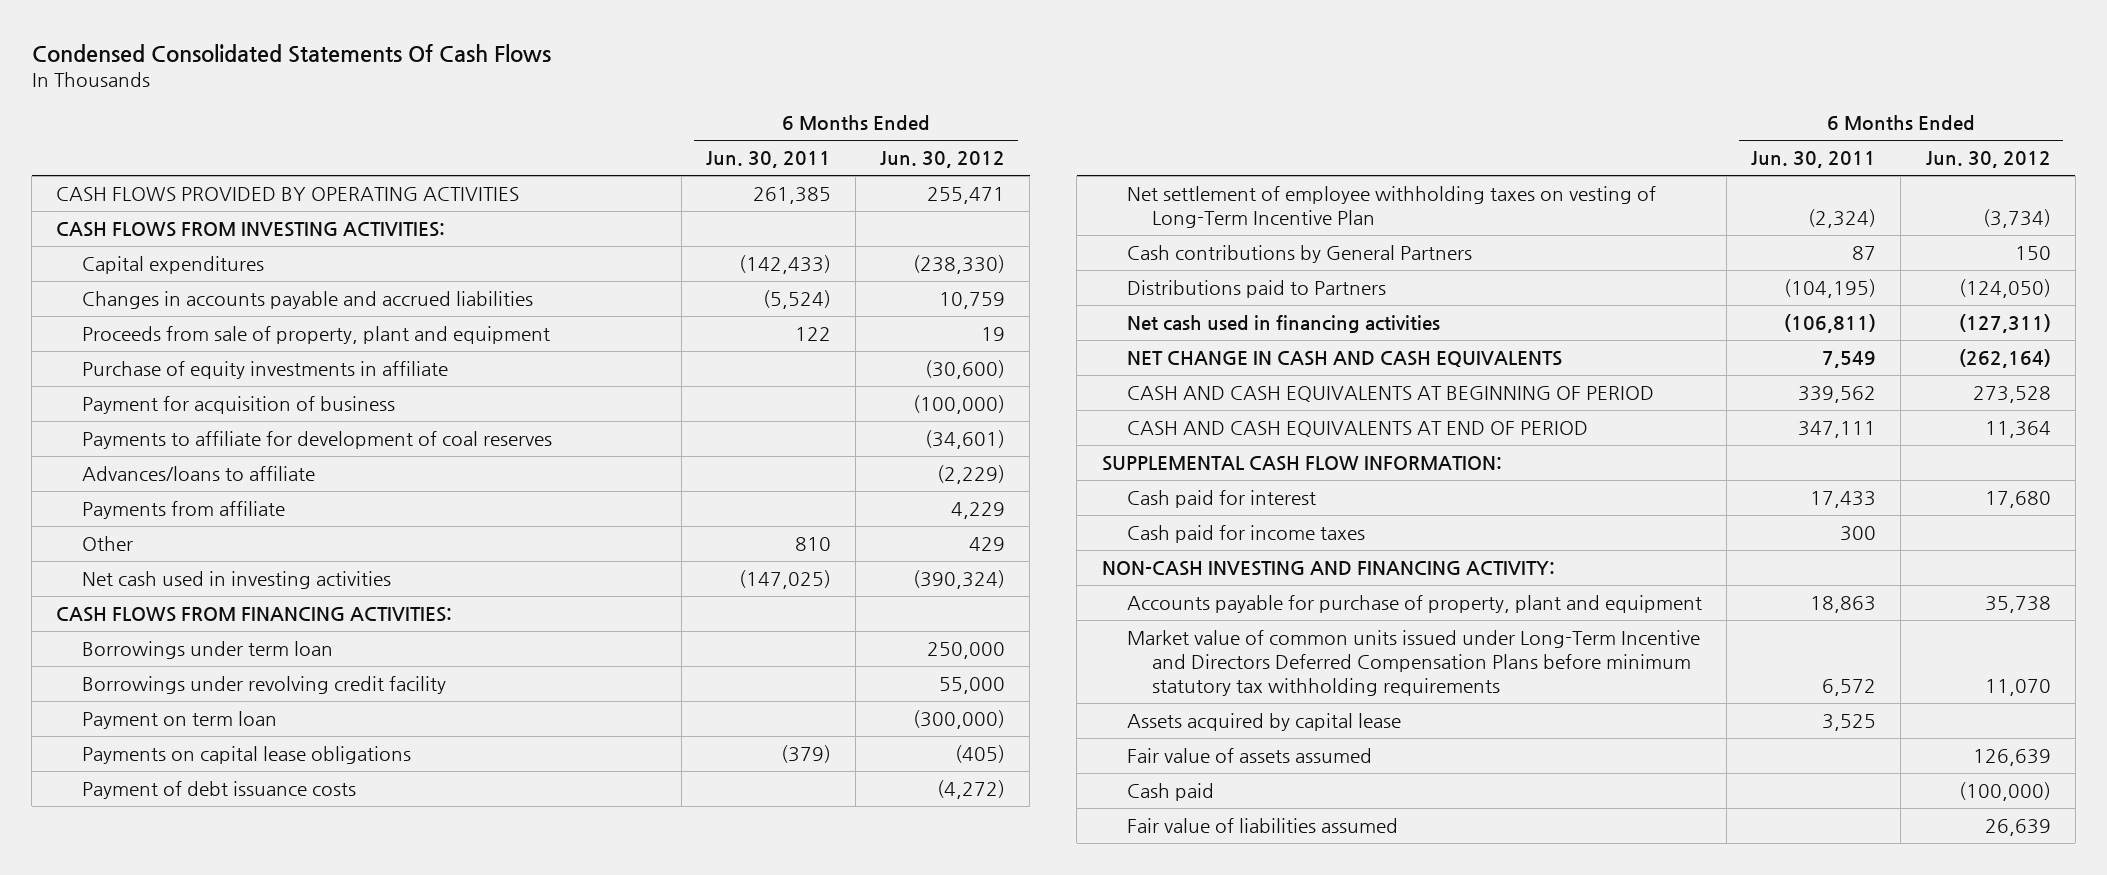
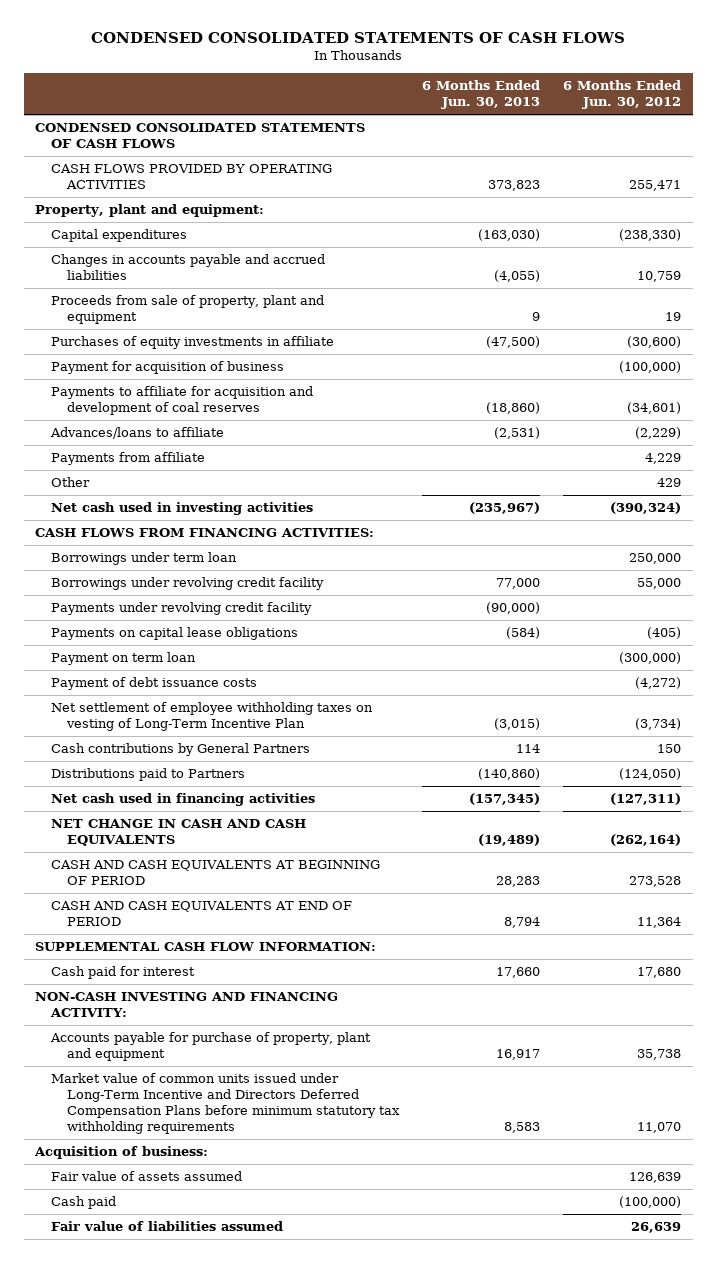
[31,43,551,63] Condensed Consolidated Statements Of Cash Flows -> [91,32,626,44] CONDENSED CONSOLIDATED STATEMENTS OF CASH FLOWS
[705,151,831,169] Jun. 30, 2011 -> none
none -> [422,80,541,110] 6 Months Ended Jun. 30, 2013
none -> [35,123,366,149] CONDENSED CONSOLIDATED STATEMENTS OF CASH FLOWS
[56,222,446,238] CASH FLOWS FROM INVESTING ACTIVITIES: -> none
none -> [35,204,265,218] Property, plant and equipment:
[81,361,448,380] Purchase of equity investments in affiliate -> [51,336,335,350] Purchases of equity investments in affiliate
[81,431,552,450] Payments to affiliate for development of coal reserves -> [51,386,314,416] Payments to affiliate for acquisition and development of coal reserves
none -> [51,602,313,616] Payments under revolving credit facility
[81,711,277,730] Payment on term loan -> [51,652,197,666] Payment on term loan
[1126,525,1365,544] Cash paid for income taxes -> none
[1126,713,1401,732] Assets acquired by capital lease -> none
none -> [34,1146,209,1160] Acquisition of business:

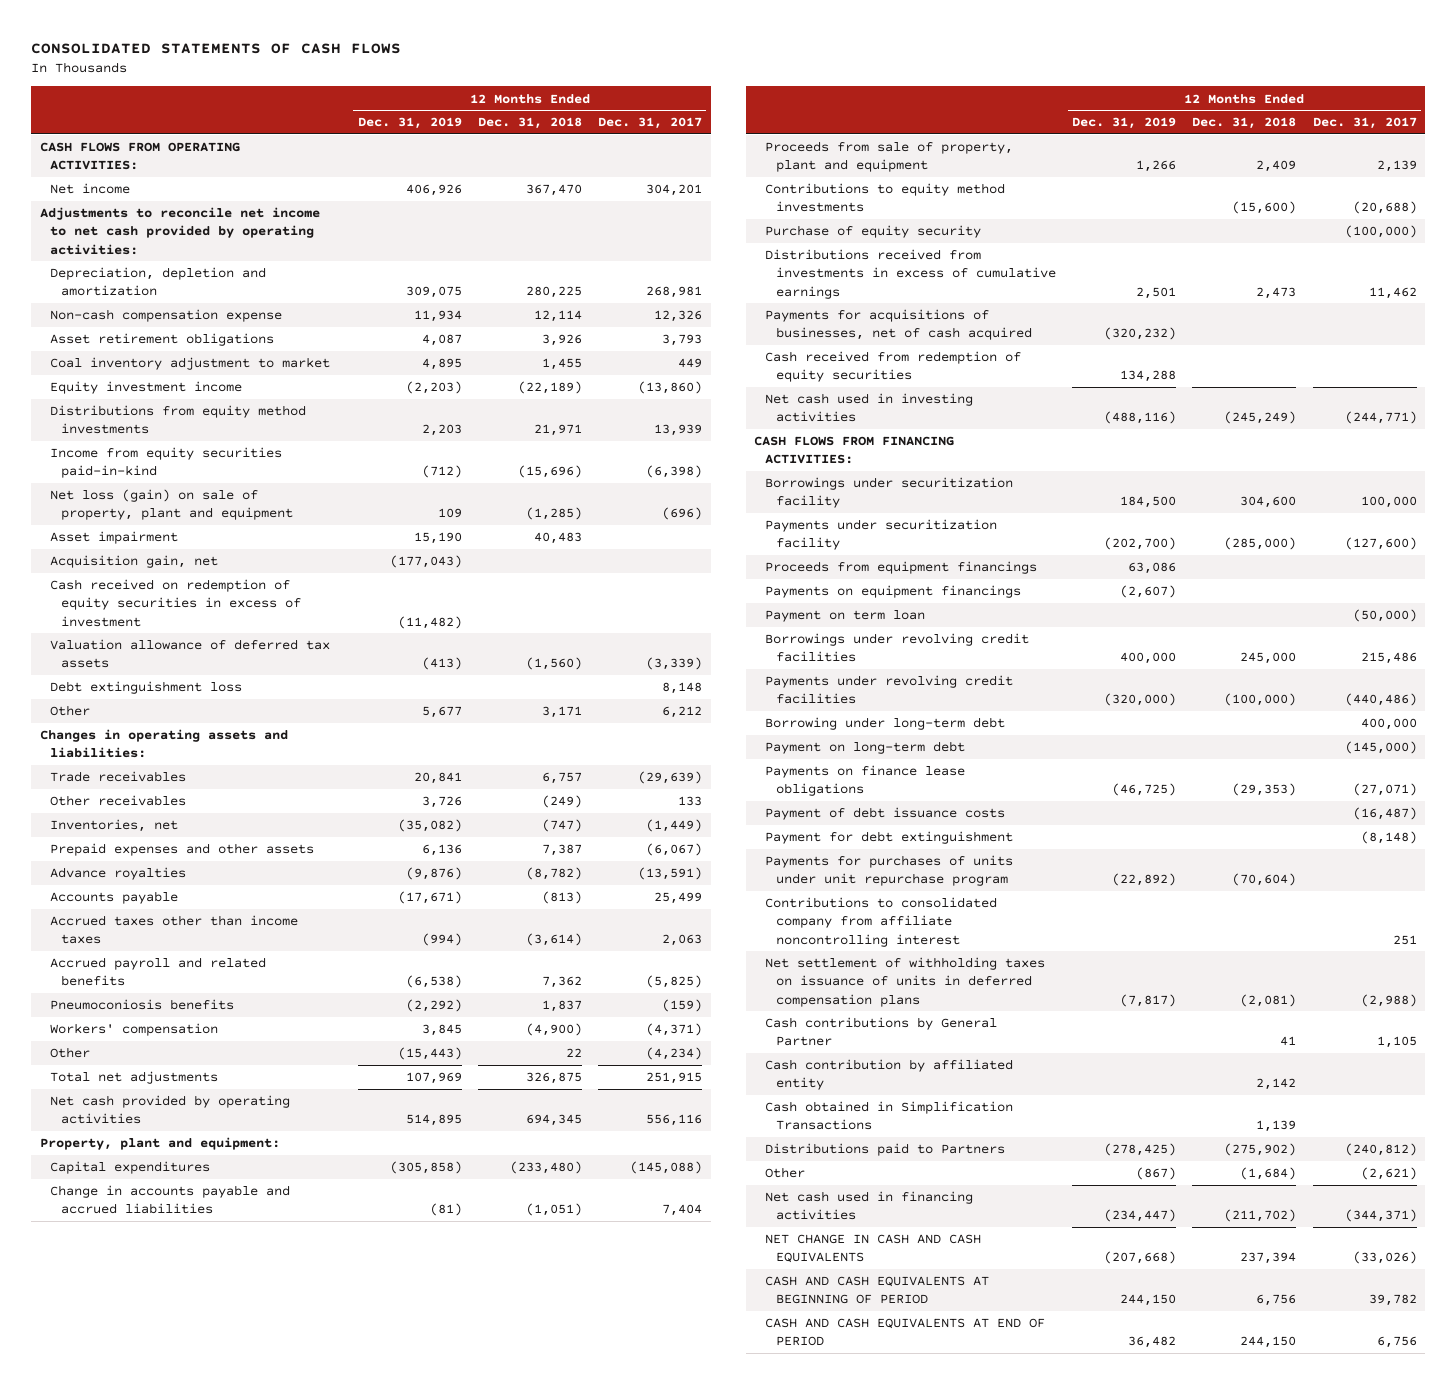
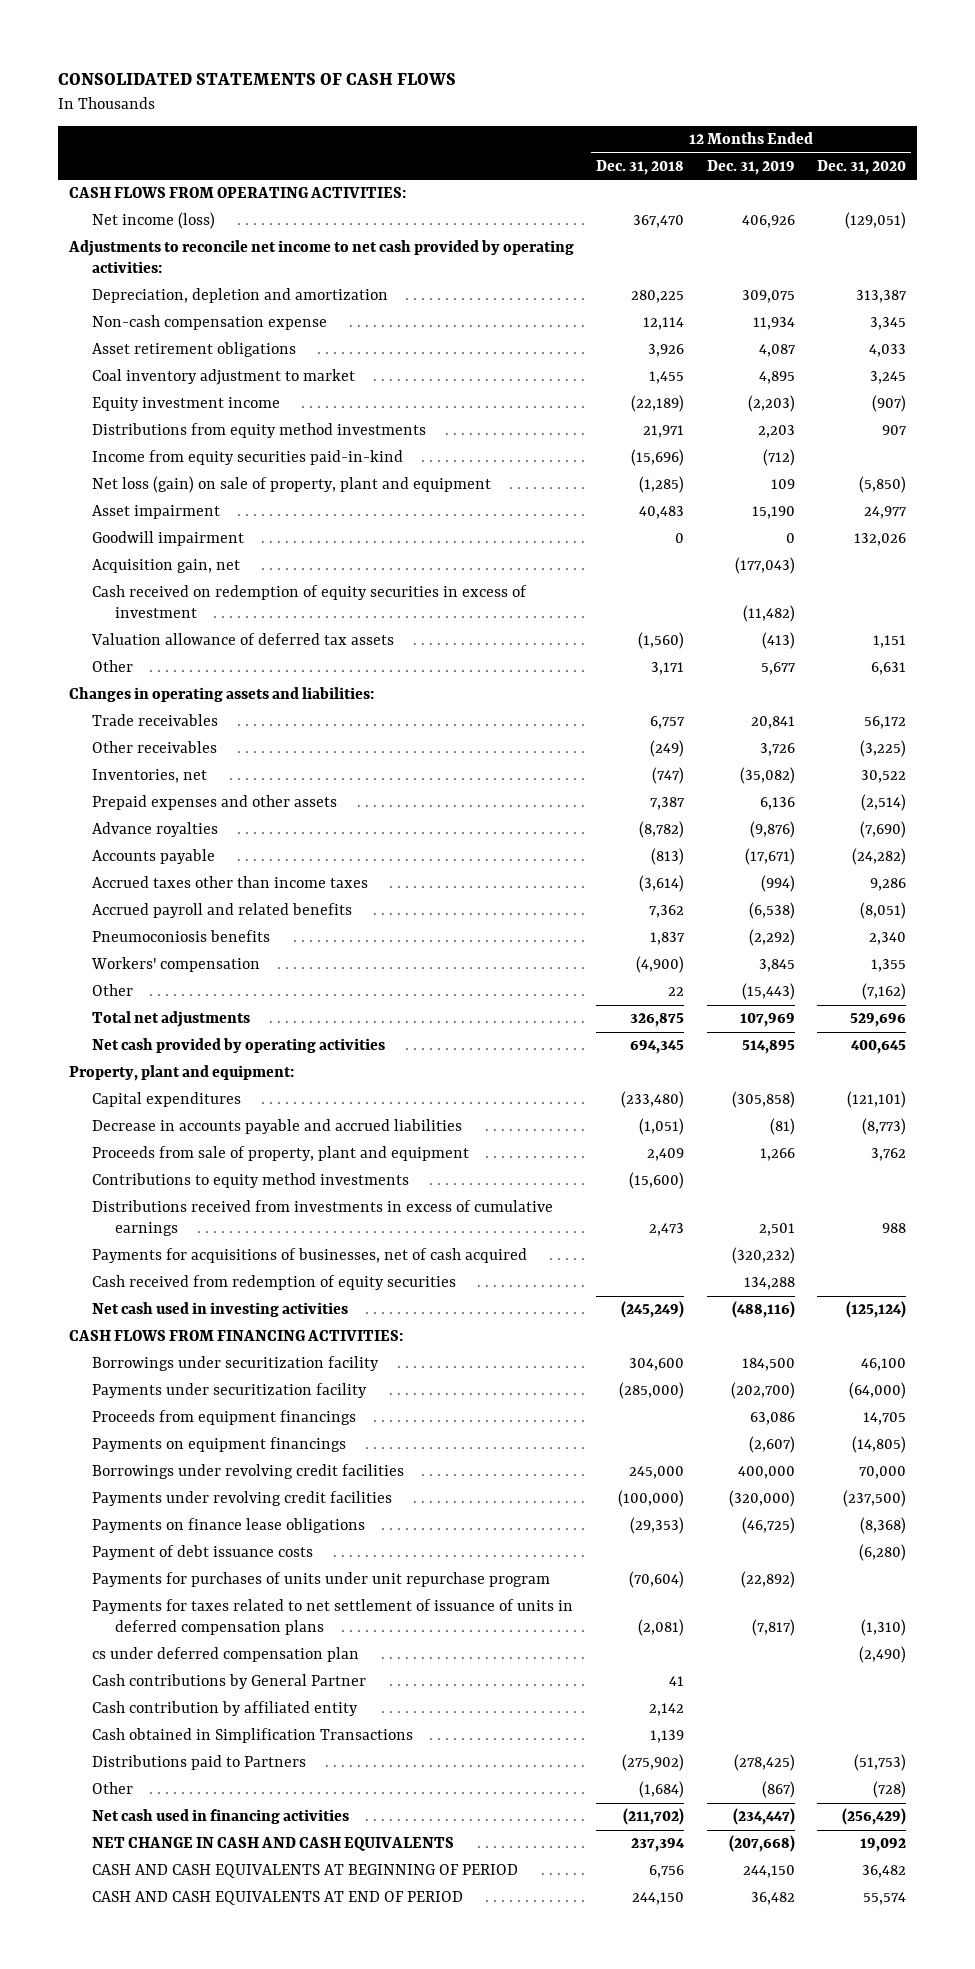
[598,117,703,130] Dec. 31, 2017 -> none
none -> [816,160,906,176] Dec. 31, 2020
[50,183,131,195] Net income -> [92,212,216,230] Net income (loss)
none -> [92,531,245,547] Goodwill impairment
[50,681,243,695] Debt extinguishment loss -> none
[50,1185,291,1215] Change in accounts payable and accrued liabilities -> [92,1119,463,1135] Decrease in accounts payable and accrued liabilities
[764,225,981,239] Purchase of equity security -> none
[764,610,925,623] Payment on term loan -> none
[764,717,1005,731] Borrowing under long-term debt -> none
[764,741,965,755] Payment on long-term debt -> none
[764,831,1013,845] Payment for debt extinguishment -> none
[764,897,997,947] Contributions to consolidated company from affiliate noncontrolling interest -> none
[764,957,1045,1007] Net settlement of withholding taxes on issuance of units in deferred compensation plans -> [92,1599,574,1636] Payments for taxes related to net settlement of issuance of units in deferred compensation plans
none -> [92,1647,360,1663] cs under deferred compensation plan

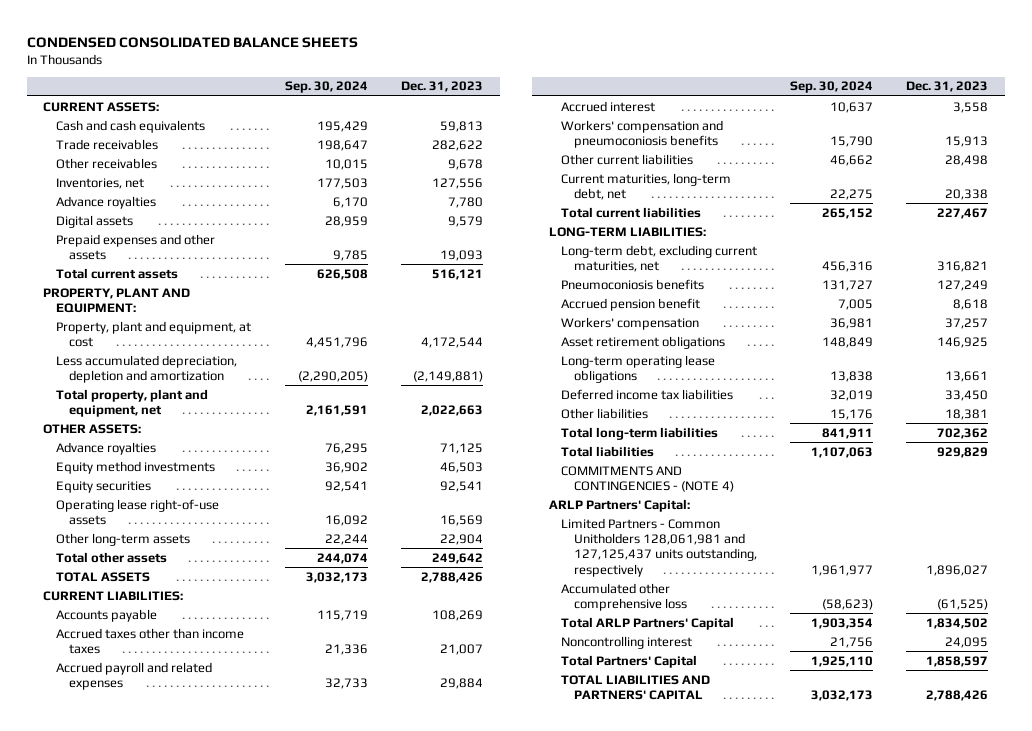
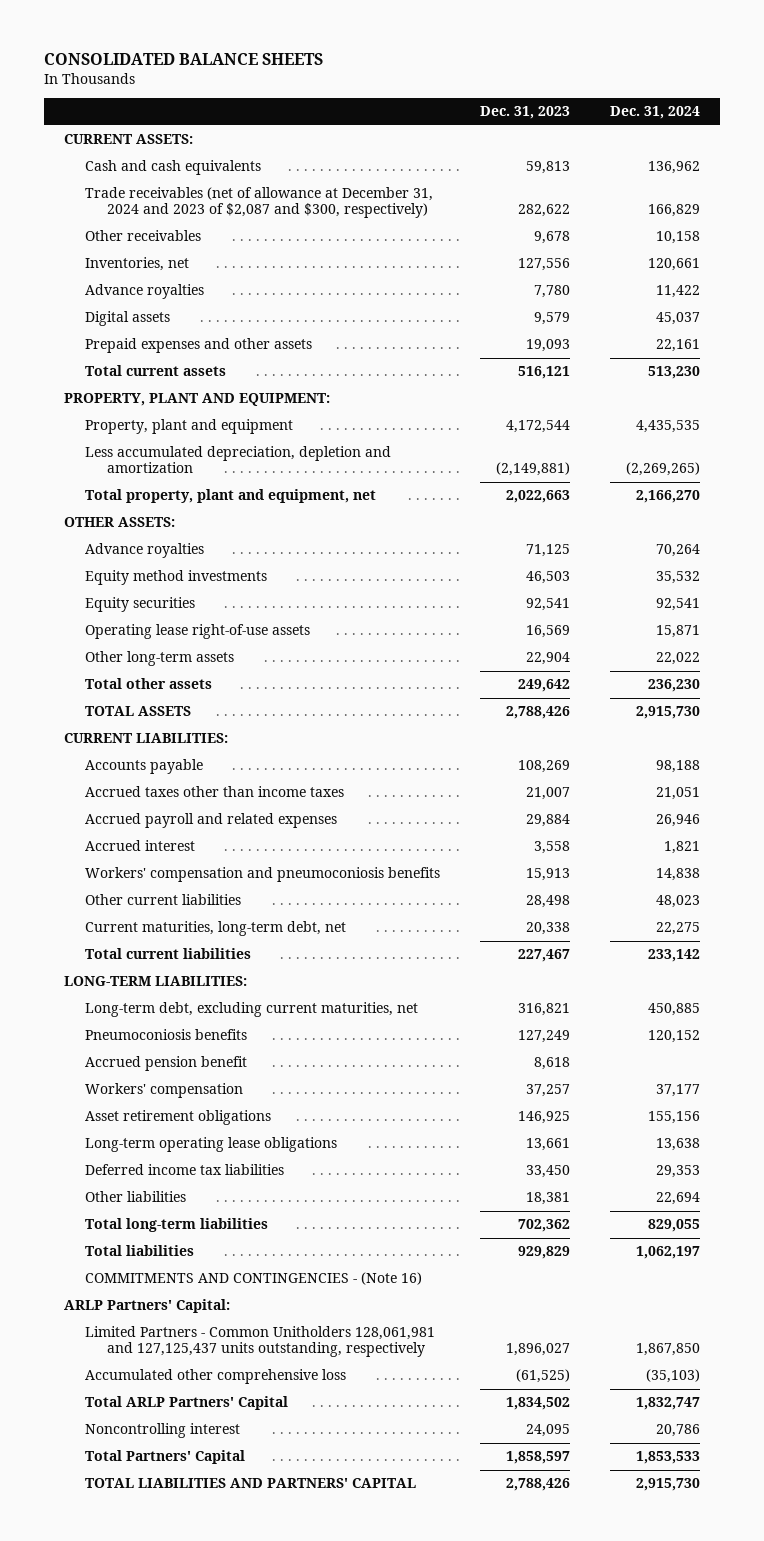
[26,36,358,48] CONDENSED CONSOLIDATED BALANCE SHEETS -> [43,53,323,66] CONSOLIDATED BALANCE SHEETS
[285,81,369,94] Sep. 30, 2024 -> none
none -> [610,106,701,120] Dec. 31, 2024
[56,138,159,150] Trade receivables -> [85,187,434,219] Trade receivables (net of allowance at December 31, 2024 and 2023 of $2,087 and $300, respectively)
[56,320,252,347] Property, plant and equipment, at cost -> [85,419,294,435] Property, plant and equipment
[561,465,734,492] COMMITMENTS AND CONTINGENCIES - (NOTE 4) -> [85,1272,423,1286] COMMITMENTS AND CONTINGENCIES - (Note 16)

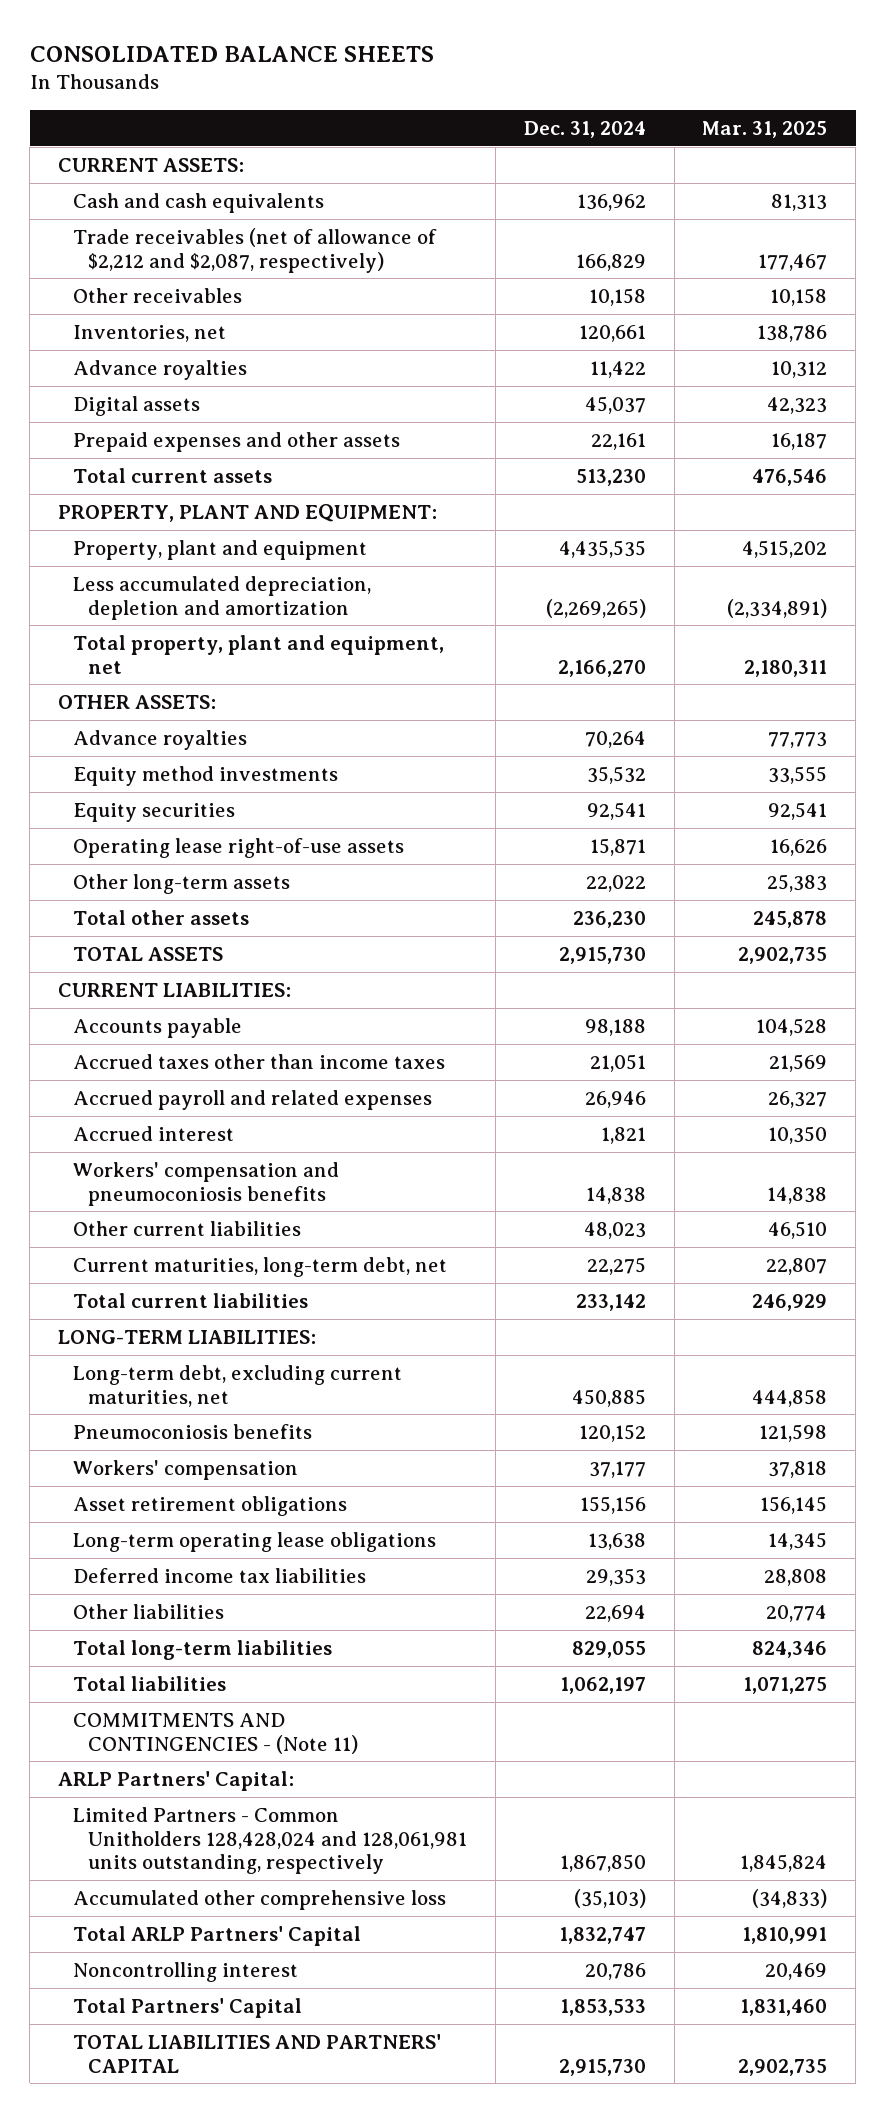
[480,106,571,120] Dec. 31, 2023 -> none
none -> [702,120,828,138] Mar. 31, 2025
[85,187,434,219] Trade receivables (net of allowance at December 31, 2024 and 2023 of $2,087 and $300, respectively) -> [73,227,438,273] Trade receivables (net of allowance of $2,212 and $2,087, respectively)
[85,1056,248,1072] Accrued pension benefit -> none
[85,1272,423,1286] COMMITMENTS AND CONTINGENCIES - (Note 16) -> [73,1712,359,1754] COMMITMENTS AND CONTINGENCIES - (Note 11)
[85,1326,436,1358] Limited Partners - Common Unitholders 128,061,981 and 127,125,437 units outstanding, respectively -> [73,1806,468,1875] Limited Partners - Common Unitholders 128,428,024 and 128,061,981 units outstanding, respectively

